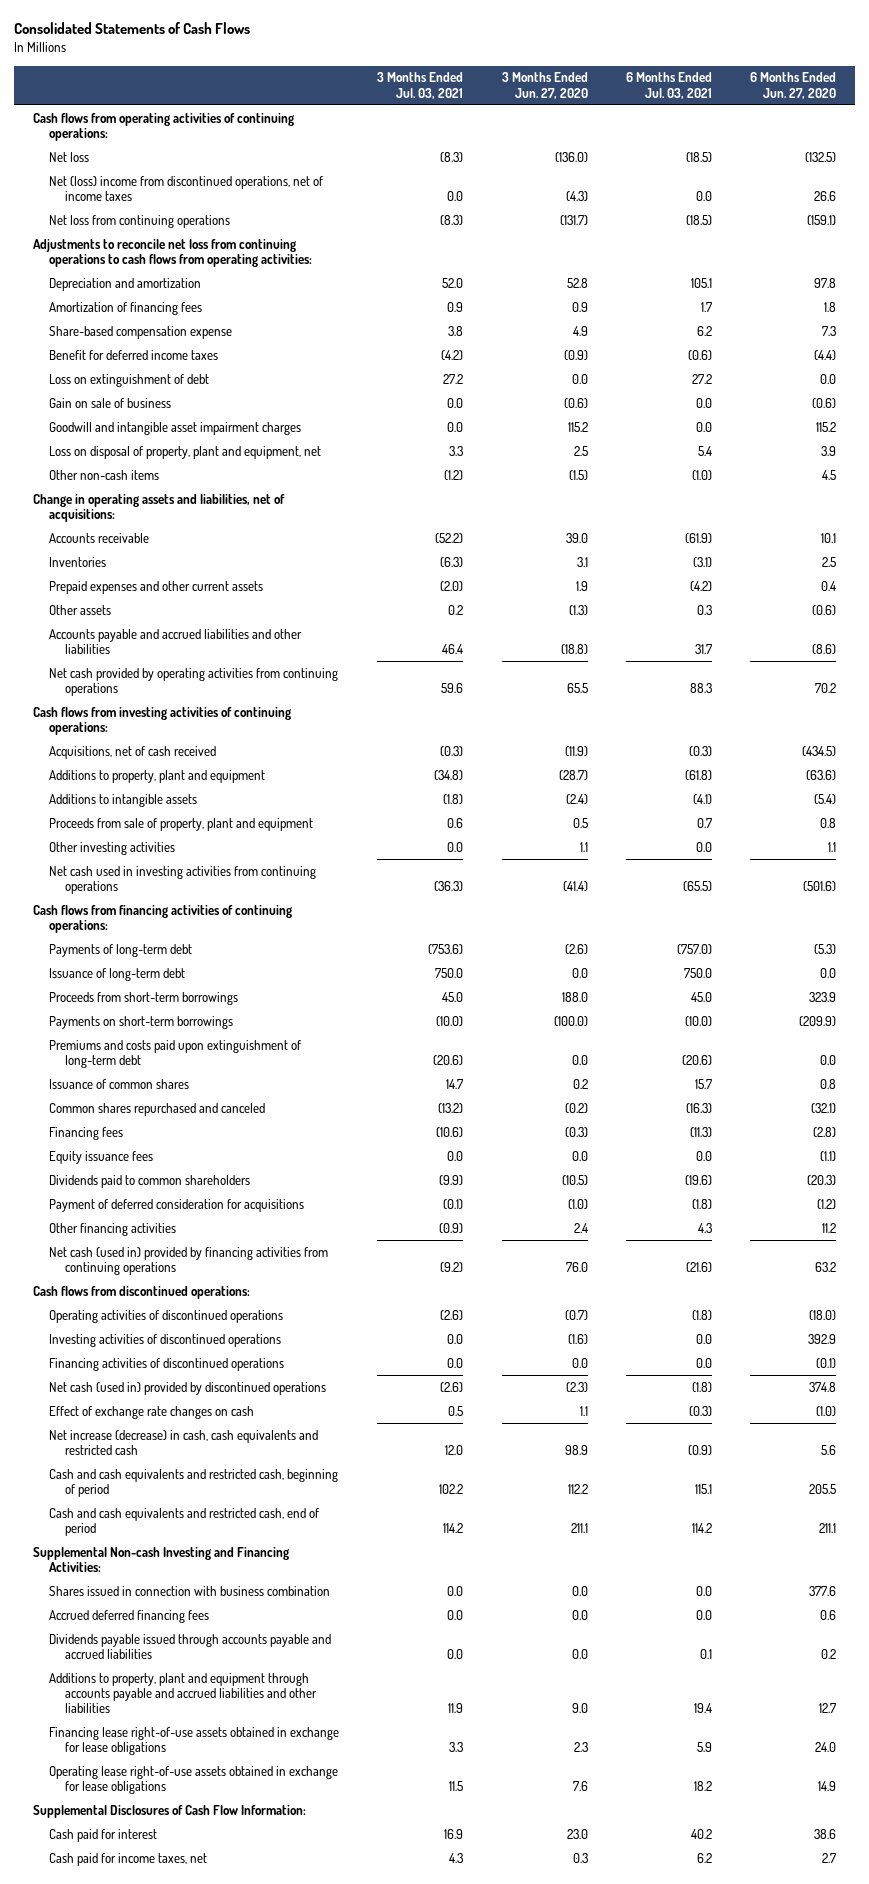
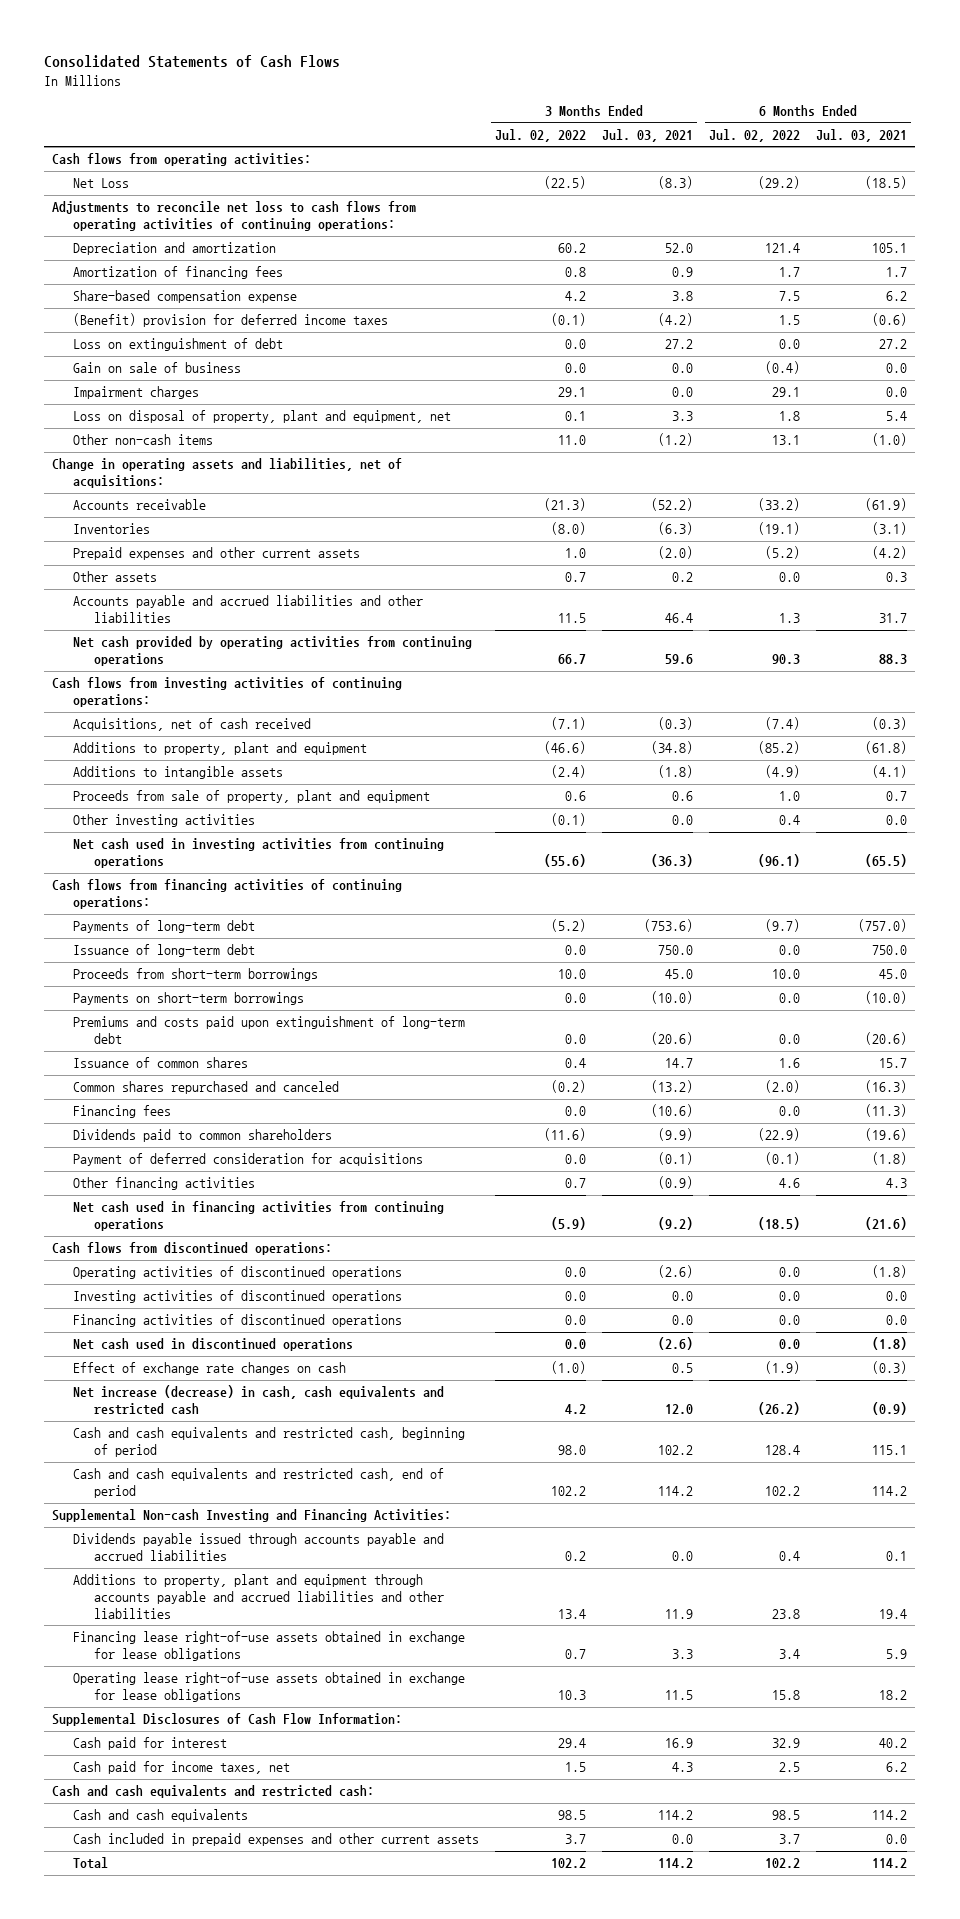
[501,72,588,99] 3 Months Ended Jun. 27, 2020 -> none
[749,72,836,99] 6 Months Ended Jun. 27, 2020 -> none
none -> [495,128,587,142] Jul. 02, 2022
none -> [709,128,801,142] Jul. 02, 2022
[49,175,324,201] Net (loss) income from discontinued operations, net of income taxes -> none
[49,214,231,228] Net loss from continuing operations -> none
[33,112,295,141] Cash flows from operating activities of continuing operations: -> [52,153,312,167] Cash flows from operating activities:
[49,151,90,162] Net loss -> [72,178,129,189] Net Loss
[33,238,313,267] Adjustments to reconcile net loss from continuing operations to cash flows from operating activities: -> [52,201,417,232] Adjustments to reconcile net loss to cash flows from operating activities of continuing operations:
[49,349,219,360] Benefit for deferred income taxes -> [72,313,388,328] (Benefit) provision for deferred income taxes
[49,421,302,435] Goodwill and intangible asset impairment charges -> none
none -> [72,386,199,400] Impairment charges
[49,1150,154,1164] Equity issuance fees -> none
[49,1246,329,1275] Net cash (used in) provided by financing activities from continuing operations -> [72,1201,444,1232] Net cash used in financing activities from continuing operations
[49,1381,327,1395] Net cash (used in) provided by discontinued operations -> [72,1338,353,1352] Net cash used in discontinued operations
[49,1585,331,1596] Shares issued in connection with business combination -> none
[49,1609,210,1623] Accrued deferred financing fees -> none
none -> [52,1785,375,1799] Cash and cash equivalents and restricted cash:
none -> [72,1809,248,1823] Cash and cash equivalents
none -> [72,1833,479,1847] Cash included in prepaid expenses and other current assets
none -> [72,1857,108,1870] Total

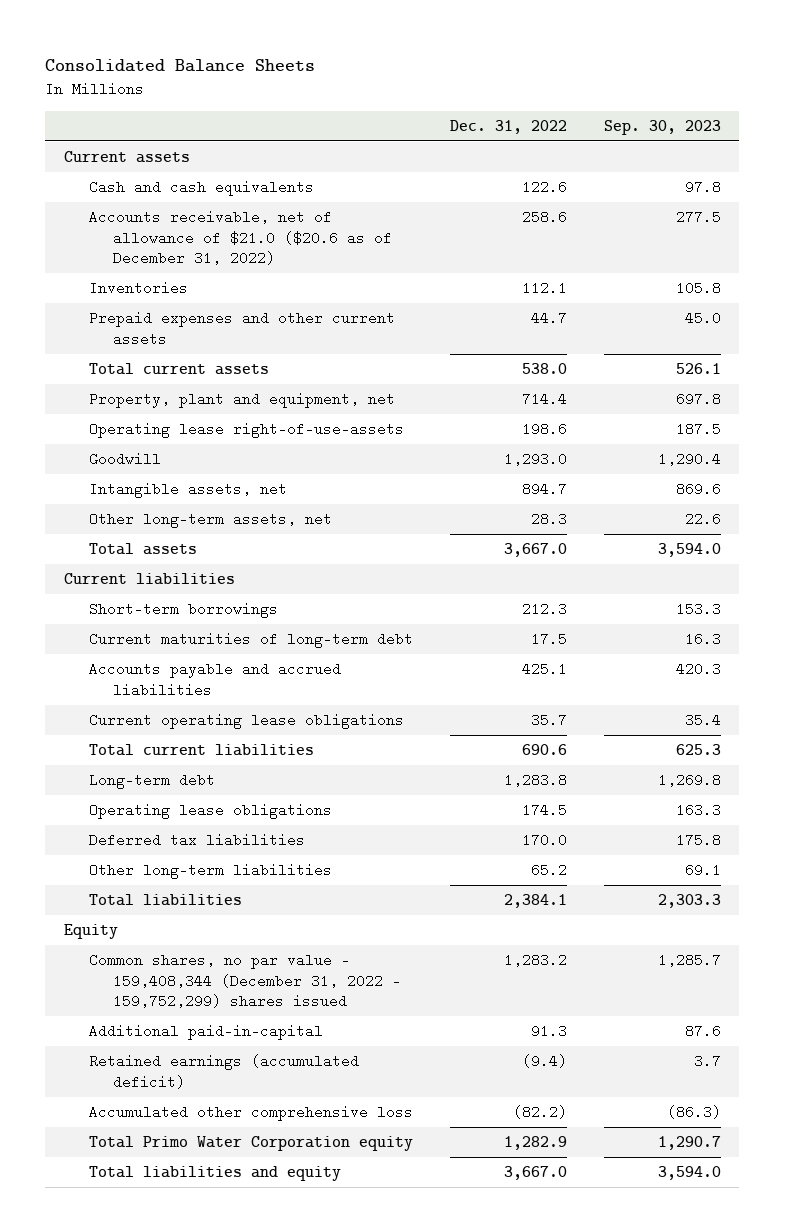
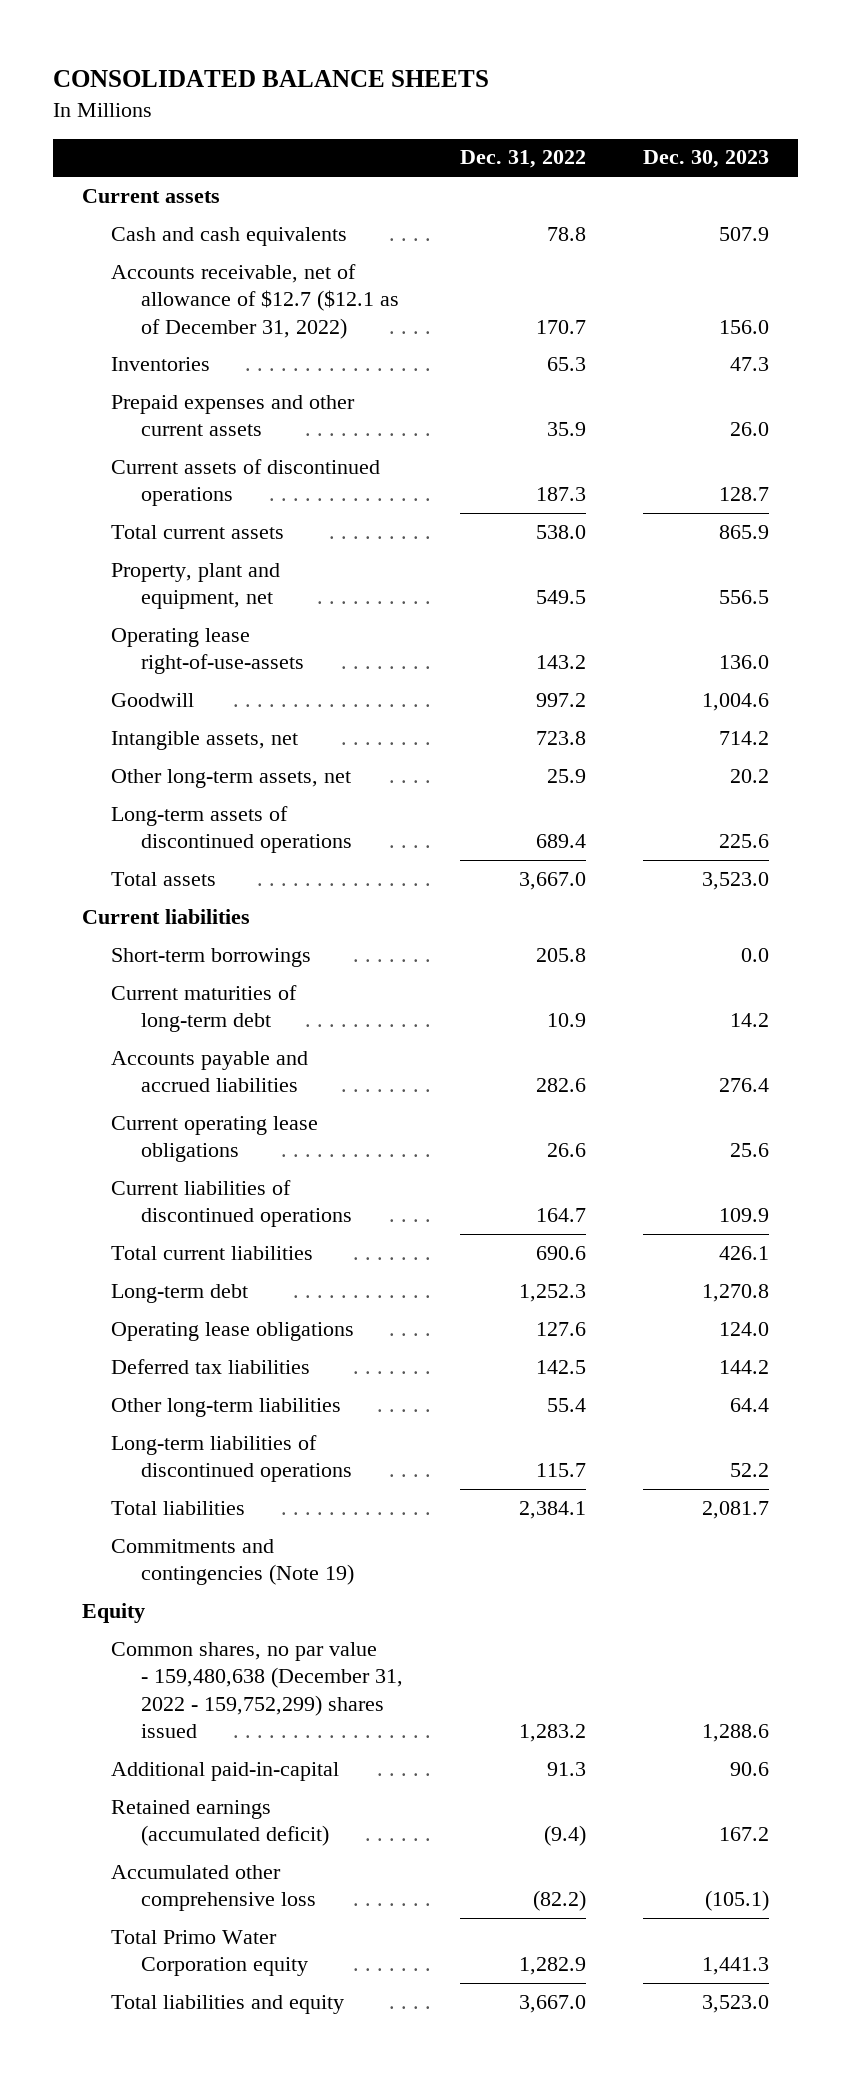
[45,59,316,73] Consolidated Balance Sheets -> [52,70,489,88] CONSOLIDATED BALANCE SHEETS
[603,119,721,135] Sep. 30, 2023 -> none
none -> [643,150,770,169] Dec. 30, 2023
[521,180,567,195] 122.6 -> [546,226,586,241] 78.8
[88,210,393,266] Accounts receivable, net of allowance of $21.0 ($20.6 as of December 31, 2022) -> [111,263,399,339] Accounts receivable, net of allowance of $12.7 ($12.1 as of December 31, 2022)
[521,210,567,225] 258.6 -> [535,319,586,334] 170.7
[521,281,567,296] 112.1 -> [546,356,586,371] 65.3
[530,311,567,326] 44.7 -> [546,422,586,437] 35.9
none -> [111,458,381,507] Current assets of discontinued operations
[521,392,567,407] 714.4 -> [535,590,586,605] 549.5
[521,422,567,437] 198.6 -> [535,655,586,670] 143.2
[503,452,567,467] 1,293.0 -> [535,692,586,707] 997.2
[521,482,567,497] 894.7 -> [535,730,586,745] 723.8
[530,512,567,527] 28.3 -> [546,768,586,783] 25.9
none -> [111,805,352,854] Long-term assets of discontinued operations
[521,602,567,617] 212.3 -> [535,947,586,962] 205.8
[530,632,567,647] 17.5 -> [546,1013,586,1028] 10.9
[521,662,567,677] 425.1 -> [535,1078,586,1093] 282.6
[530,713,567,728] 35.7 -> [546,1143,586,1158] 26.6
none -> [111,1179,352,1228] Current liabilities of discontinued operations
[503,773,567,788] 1,283.8 -> [518,1283,586,1302] 1,252.3
[521,803,567,818] 174.5 -> [535,1321,586,1336] 127.6
[521,833,567,848] 170.0 -> [535,1359,586,1374] 142.5
[530,863,567,878] 65.2 -> [546,1397,586,1412] 55.4
none -> [111,1434,352,1483] Long-term liabilities of discontinued operations
none -> [111,1538,354,1586] Commitments and contingencies (Note 19)
[88,953,402,1009] Common shares, no par value - 159,408,344 (December 31, 2022 - 159,752,299) shares issued -> [111,1641,403,1738] Common shares, no par value - 159,480,638 (December 31, 2022 - 159,752,299) shares issued

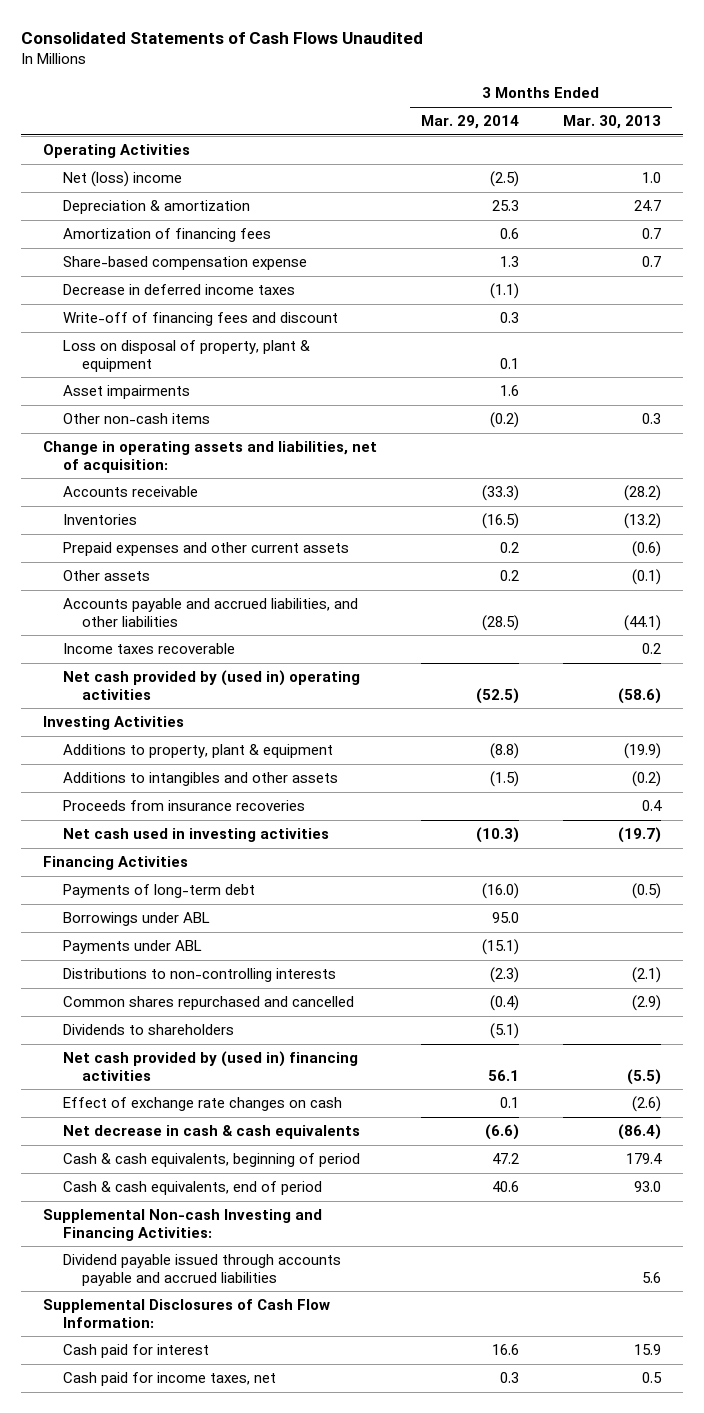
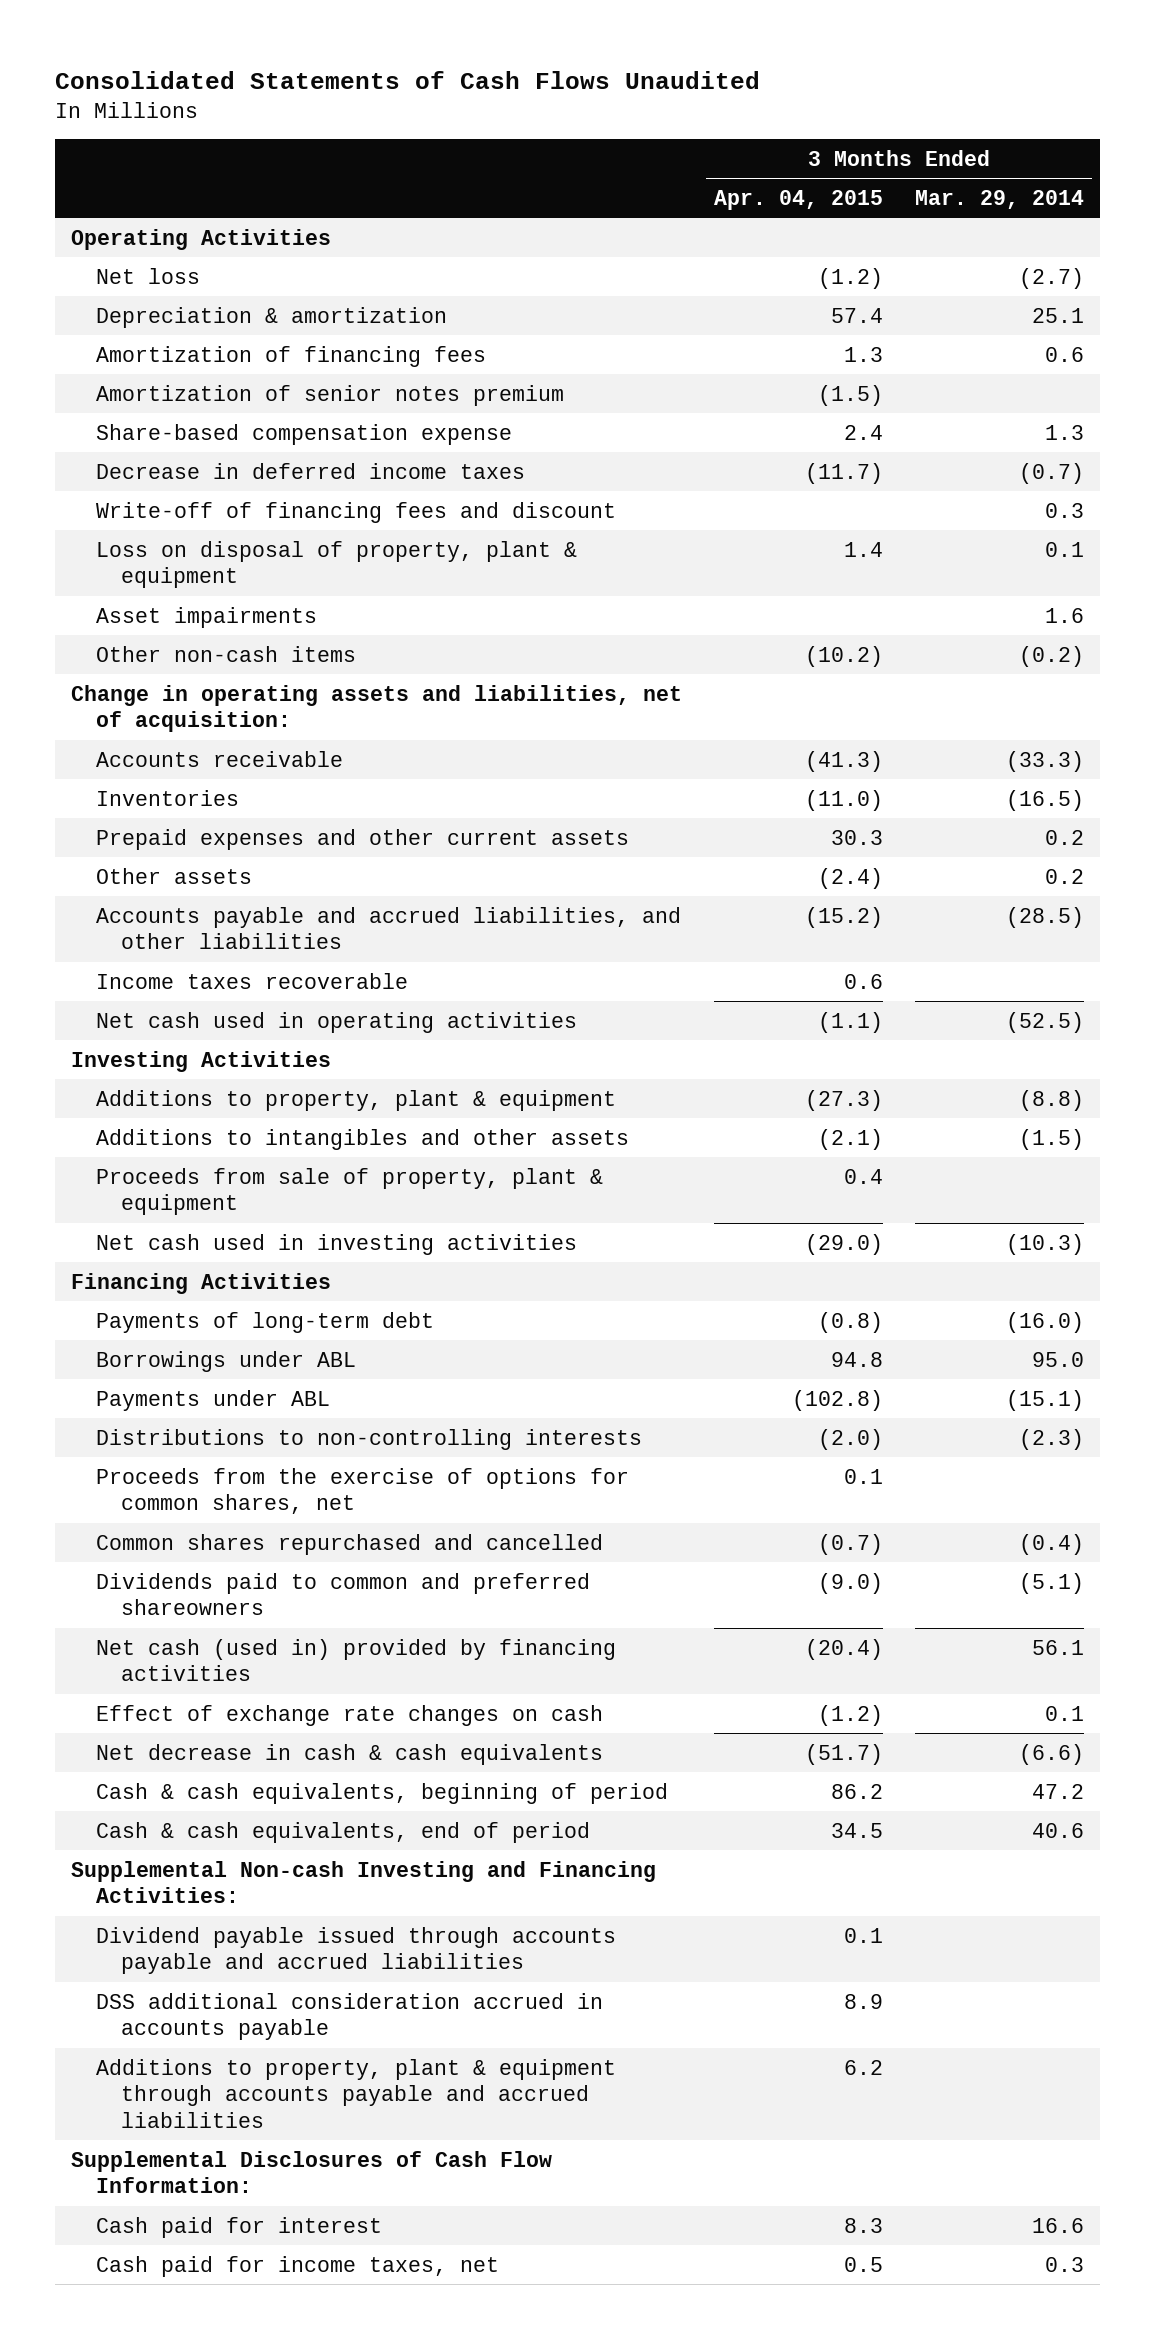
[563,115,662,130] Mar. 30, 2013 -> none
none -> [714,189,884,210] Apr. 04, 2015
[62,171,182,188] Net (loss) income -> [96,267,201,284] Net loss
[490,171,520,188] (2.5) -> [1019,267,1085,289] (2.7)
[492,200,520,212] 25.3 -> [1032,307,1085,323] 25.1
none -> [96,384,565,406] Amortization of senior notes premium
[490,283,520,300] (1.1) -> [1019,462,1085,484] (0.7)
[62,670,360,700] Net cash provided by (used in) operating activities -> [96,1011,578,1033] Net cash used in operating activities
[62,800,305,812] Proceeds from insurance recoveries -> none
none -> [96,1167,604,1216] Proceeds from sale of property, plant & equipment
none -> [96,1467,630,1515] Proceeds from the exercise of options for common shares, net
[62,1024,234,1036] Dividends to shareholders -> none
none -> [96,1572,591,1616] Dividends paid to common and preferred shareowners
[62,1051,358,1081] Net cash provided by (used in) financing activities -> [96,1638,617,1682] Net cash (used in) provided by financing activities
none -> [96,1992,604,2041] DSS additional consideration accrued in accounts payable
none -> [96,2058,617,2128] Additions to property, plant & equipment through accounts payable and accrued liabilities

